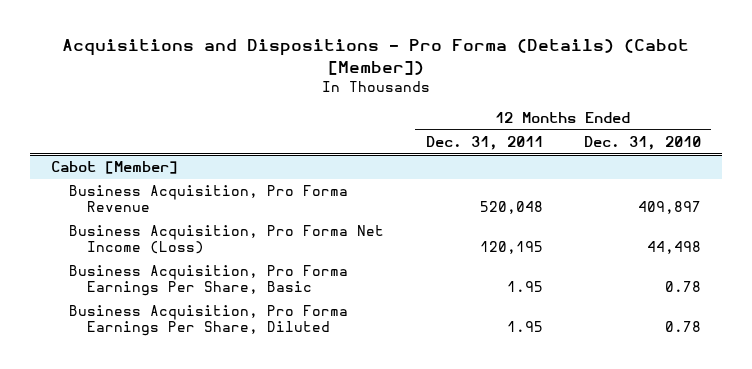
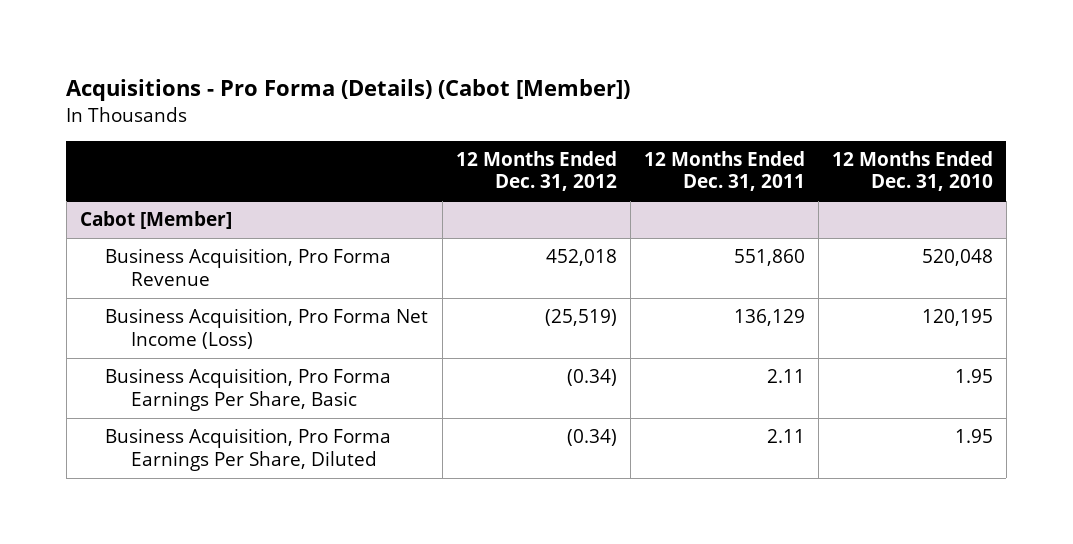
[61,39,689,75] Acquisitions and Dispositions - Pro Forma (Details) (Cabot [Member]) -> [66,78,631,101] Acquisitions - Pro Forma (Details) (Cabot [Member])
none -> [455,151,617,192] 12 Months Ended Dec. 31, 2012
[479,201,543,215] 520,048 -> [733,249,805,267] 551,860
[638,201,702,215] 409,897 -> [921,249,993,267] 520,048
[479,241,543,255] 120,195 -> [733,309,805,327] 136,129
[647,241,702,255] 44,498 -> [921,309,993,327] 120,195
[506,281,543,293] 1.95 -> [766,369,805,384] 2.11
[665,281,702,293] 0.78 -> [954,369,993,384] 1.95
[506,321,543,333] 1.95 -> [766,429,805,444] 2.11
[665,321,702,333] 0.78 -> [954,429,993,444] 1.95

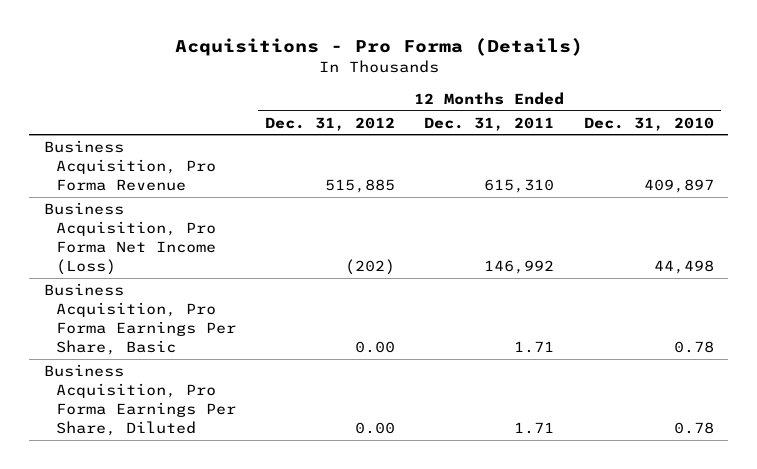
[66,78,631,101] Acquisitions - Pro Forma (Details) (Cabot [Member]) -> [174,37,583,56] Acquisitions - Pro Forma (Details)
[79,211,232,230] Cabot [Member] -> none
[545,249,617,267] 452,018 -> [325,179,396,194] 515,885
[733,249,805,267] 551,860 -> [484,179,555,194] 615,310
[921,249,993,267] 520,048 -> [643,179,714,194] 409,897
[544,309,617,327] (25,519) -> [345,259,396,276] (202)
[733,309,805,327] 136,129 -> [484,260,555,275] 146,992
[921,309,993,327] 120,195 -> [653,260,714,275] 44,498
[566,369,617,387] (0.34) -> [355,341,396,354] 0.00
[766,369,805,384] 2.11 -> [514,341,555,354] 1.71
[954,369,993,384] 1.95 -> [673,341,714,354] 0.78
[566,429,617,447] (0.34) -> [355,422,396,435] 0.00
[766,429,805,444] 2.11 -> [514,422,555,435] 1.71
[954,429,993,444] 1.95 -> [673,422,714,435] 0.78

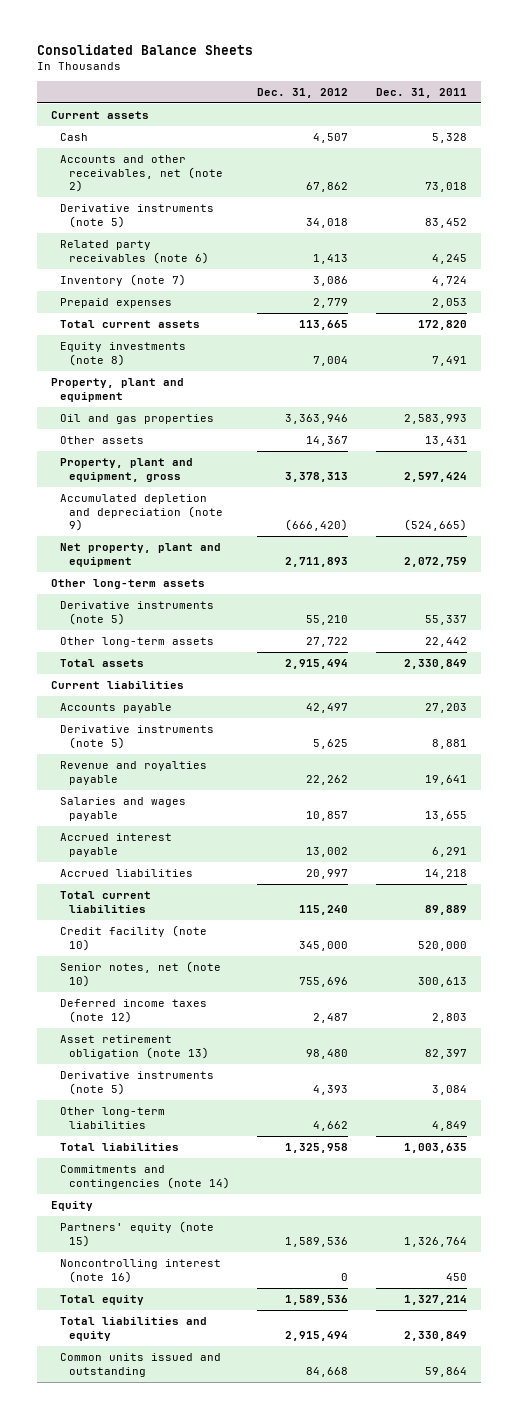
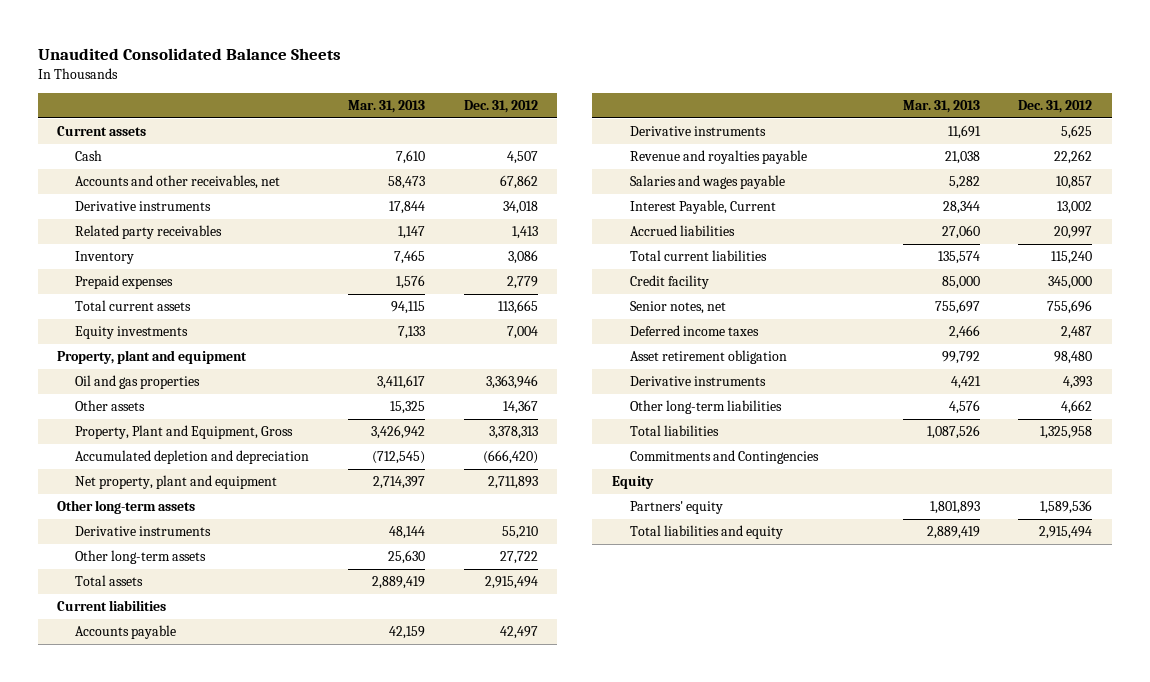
[37,43,254,55] Consolidated Balance Sheets -> [37,47,341,60] Unaudited Consolidated Balance Sheets
[375,87,467,98] Dec. 31, 2011 -> none
none -> [348,100,426,114] Mar. 31, 2013
[59,155,223,193] Accounts and other receivables, net (note 2) -> [75,175,281,190] Accounts and other receivables, net
[59,204,214,228] Derivative instruments (note 5) -> [75,201,212,212] Derivative instruments
[59,240,209,264] Related party receivables (note 6) -> [75,225,223,240] Related party receivables
[59,274,186,287] Inventory (note 7) -> [75,251,135,265] Inventory
[59,342,186,366] Equity investments (note 8) -> [75,326,189,340] Equity investments
[59,458,193,482] Property, plant and equipment, gross -> [75,425,294,440] Property, Plant and Equipment, Gross
[59,494,223,532] Accumulated depletion and depreciation (note 9) -> [75,450,310,465] Accumulated depletion and depreciation
[59,601,214,625] Derivative instruments (note 5) -> [75,526,212,537] Derivative instruments
[59,725,214,749] Derivative instruments (note 5) -> [630,126,767,137] Derivative instruments
[59,833,172,857] Accrued interest payable -> [630,200,777,215] Interest Payable, Current
[59,925,207,951] Credit facility (note 10) -> [630,275,710,290] Credit facility
[59,961,221,987] Senior notes, net (note 10) -> [630,301,727,315] Senior notes, net
[59,999,207,1023] Deferred income taxes (note 12) -> [630,325,760,337] Deferred income taxes
[59,1035,209,1059] Asset retirement obligation (note 13) -> [630,350,788,365] Asset retirement obligation
[59,1071,214,1095] Derivative instruments (note 5) -> [630,376,767,387] Derivative instruments
[59,1165,230,1189] Commitments and contingencies (note 14) -> [630,450,820,465] Commitments and Contingencies
[59,1259,221,1283] Noncontrolling interest (note 16) -> none
[59,1295,144,1306] Total equity -> none
[59,1221,214,1247] Partners' equity (note 15) -> [630,501,724,515] Partners' equity
[59,1353,221,1377] Common units issued and outstanding -> none

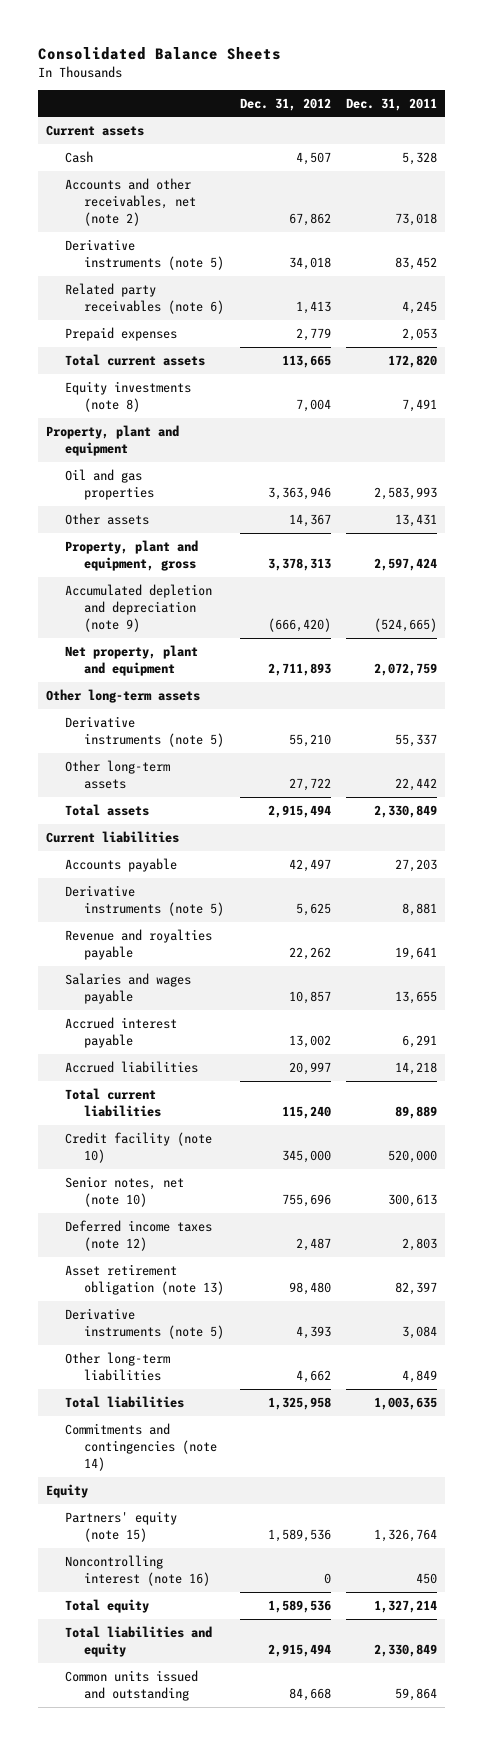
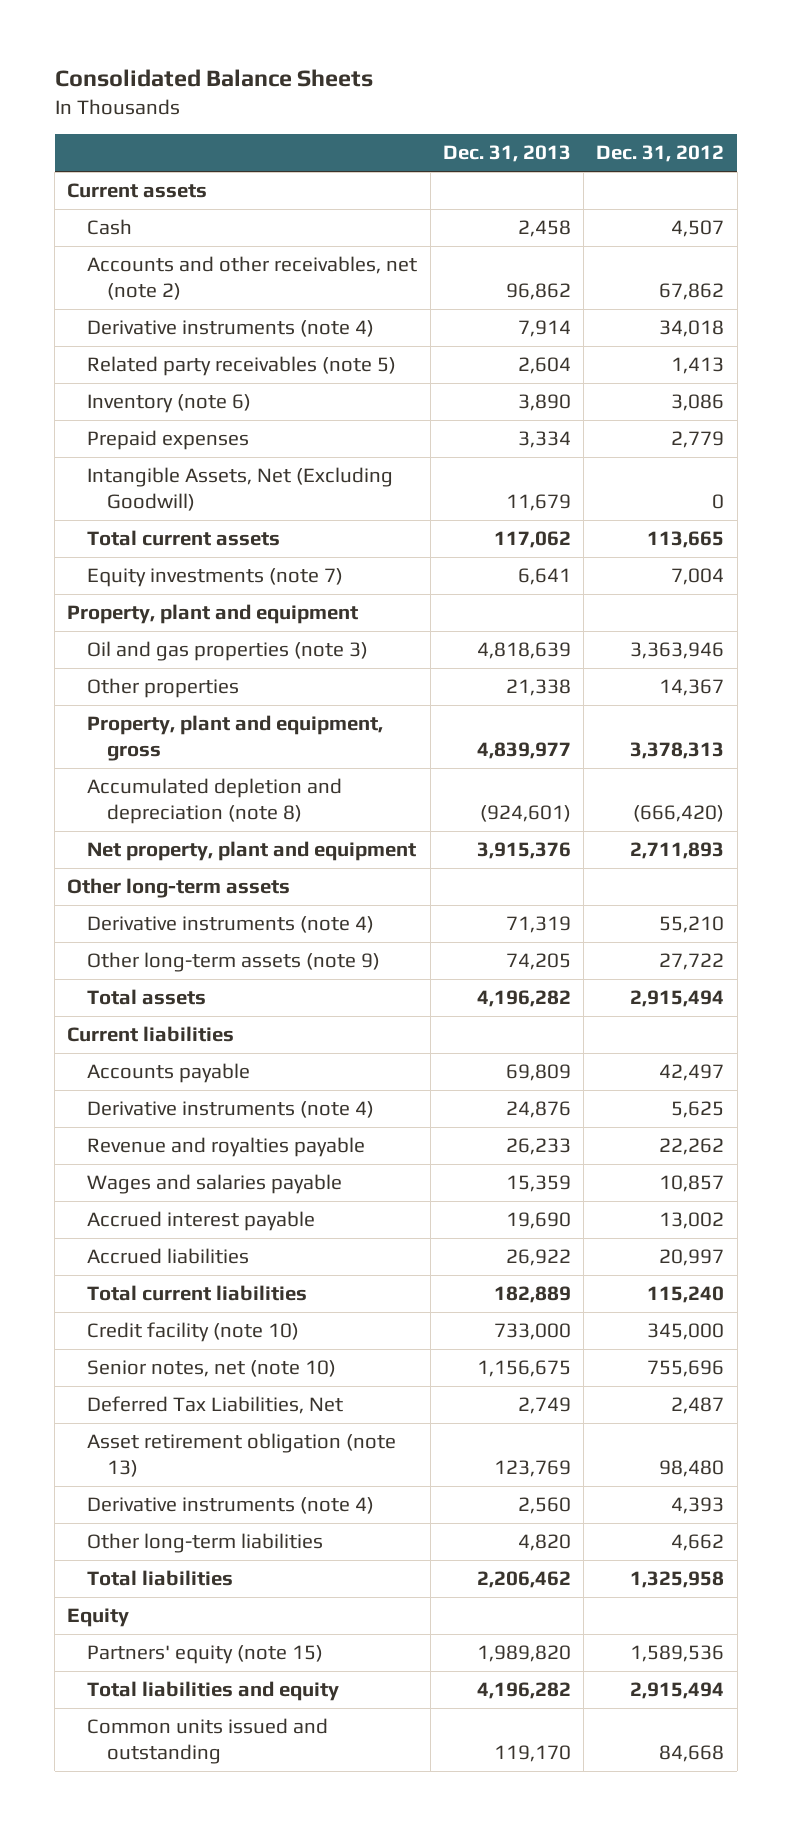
[346,97,438,111] Dec. 31, 2011 -> none
none -> [442,145,571,163] Dec. 31, 2013
[65,238,225,271] Derivative instruments (note 5) -> [87,320,375,338] Derivative instruments (note 4)
[65,282,225,315] Related party receivables (note 6) -> [87,356,397,377] Related party receivables (note 5)
none -> [87,394,252,414] Inventory (note 6)
none -> [87,467,394,511] Intangible Assets, Net (Excluding Goodwill)
[65,380,192,413] Equity investments (note 8) -> [87,568,344,588] Equity investments (note 7)
[65,468,155,501] Oil and gas properties -> [87,641,369,662] Oil and gas properties (note 3)
[65,512,150,525] Other assets -> [87,678,240,699] Other properties
[65,583,213,633] Accumulated depletion and depreciation (note 9) -> [87,778,343,824] Accumulated depletion and depreciation (note 8)
[65,715,225,748] Derivative instruments (note 5) -> [87,916,375,934] Derivative instruments (note 4)
[65,759,171,790] Other long-term assets -> [87,952,381,973] Other long-term assets (note 9)
[65,884,225,917] Derivative instruments (note 5) -> [87,1101,375,1119] Derivative instruments (note 4)
[65,972,192,1005] Salaries and wages payable -> [87,1174,343,1195] Wages and salaries payable
[65,1219,213,1252] Deferred income taxes (note 12) -> [87,1396,344,1415] Deferred Tax Liabilities, Net
[65,1307,225,1340] Derivative instruments (note 5) -> [87,1497,375,1515] Derivative instruments (note 4)
[65,1422,218,1472] Commitments and contingencies (note 14) -> none
[65,1554,211,1587] Noncontrolling interest (note 16) -> none
[65,1598,150,1613] Total equity -> none

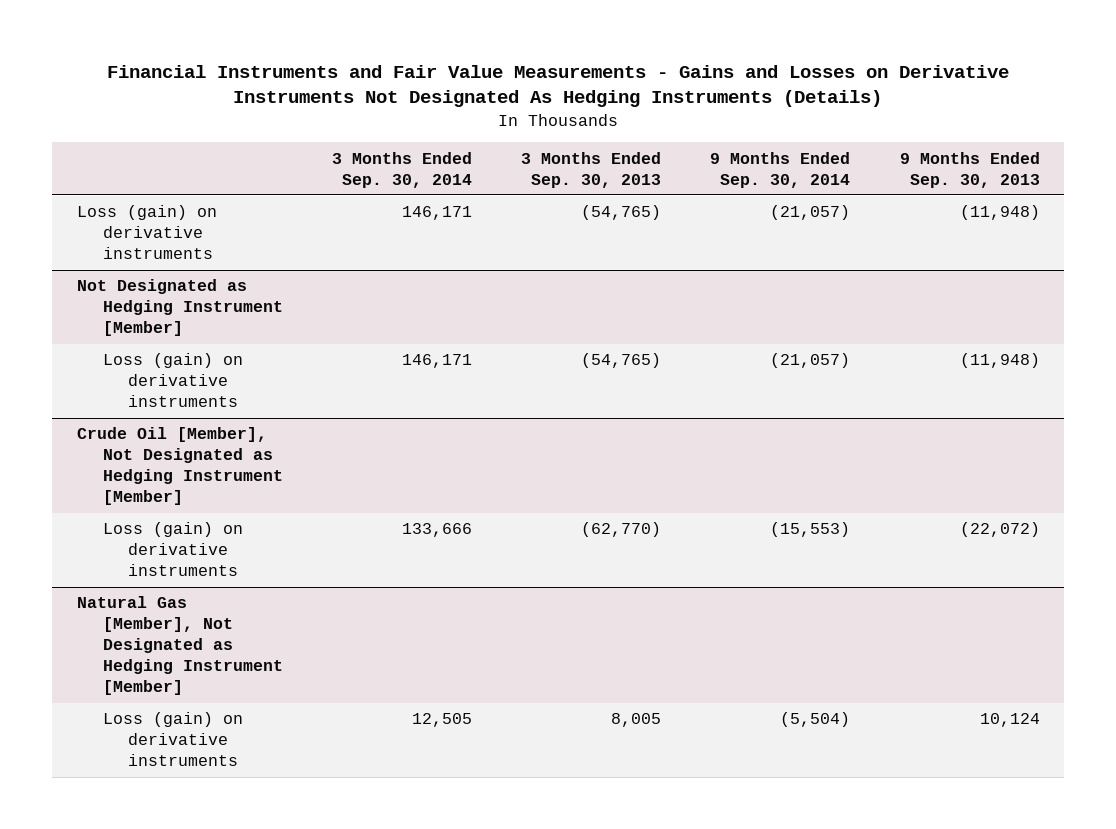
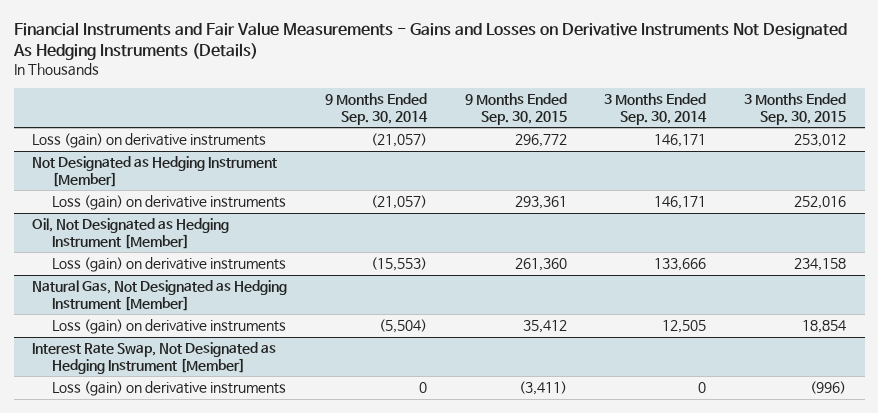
[521,151,662,188] 3 Months Ended Sep. 30, 2013 -> none
[899,151,1040,188] 9 Months Ended Sep. 30, 2013 -> none
none -> [464,92,567,125] 9 Months Ended Sep. 30, 2015
none -> [743,92,846,125] 3 Months Ended Sep. 30, 2015
[76,427,283,506] Crude Oil [Member], Not Designated as Hedging Instrument [Member] -> [32,218,230,249] Oil, Not Designated as Hedging Instrument [Member]
[76,596,283,696] Natural Gas [Member], Not Designated as Hedging Instrument [Member] -> [32,280,288,311] Natural Gas, Not Designated as Hedging Instrument [Member]
none -> [32,342,277,374] Interest Rate Swap, Not Designated as Hedging Instrument [Member]
none -> [51,381,286,397] Loss (gain) on derivative instruments

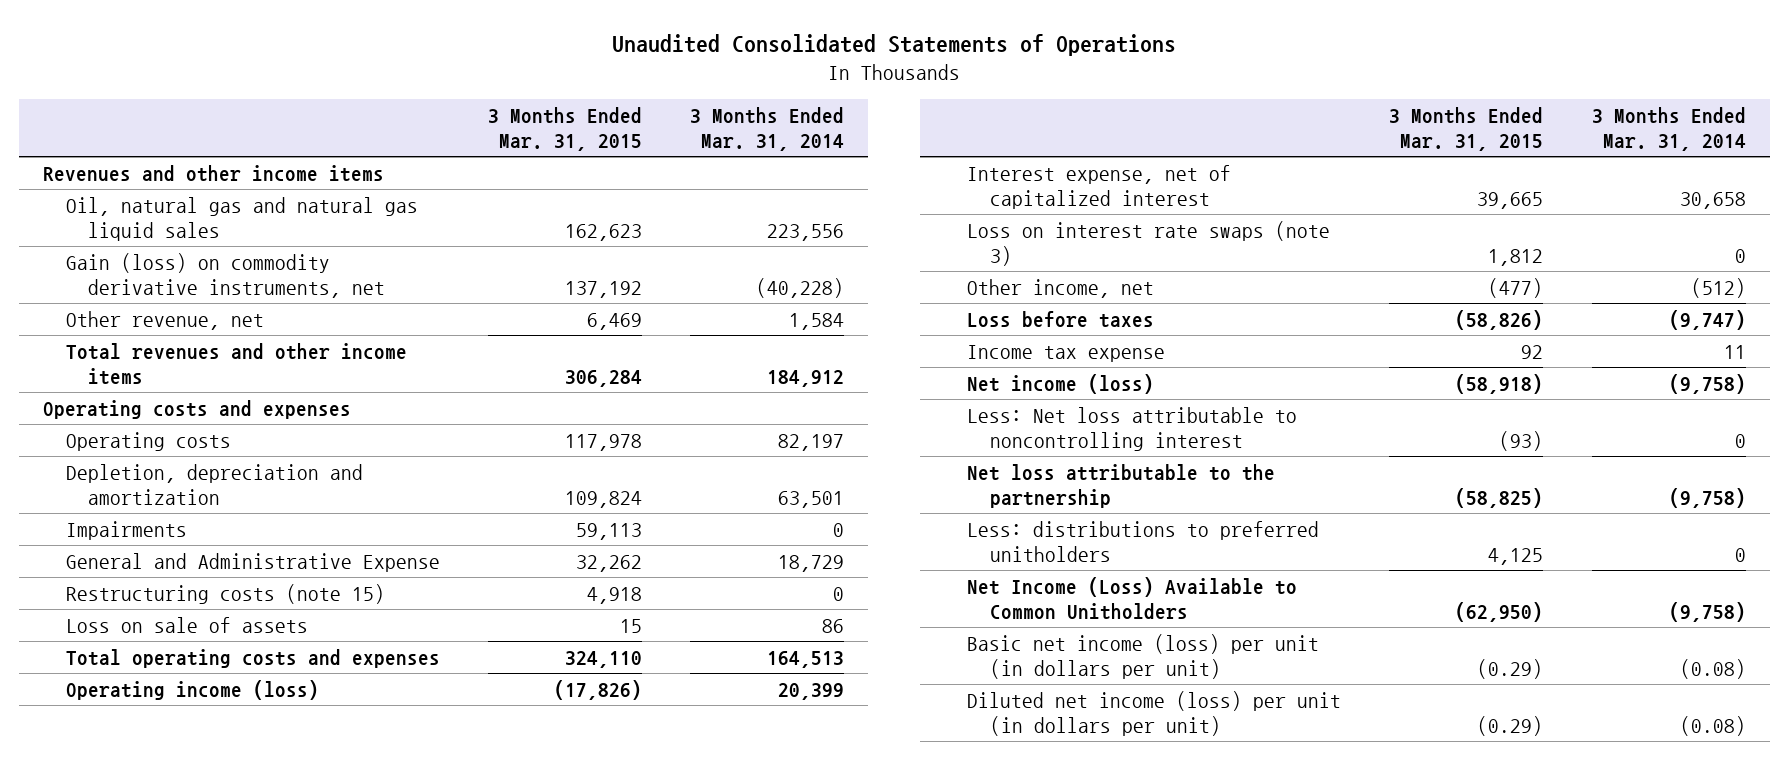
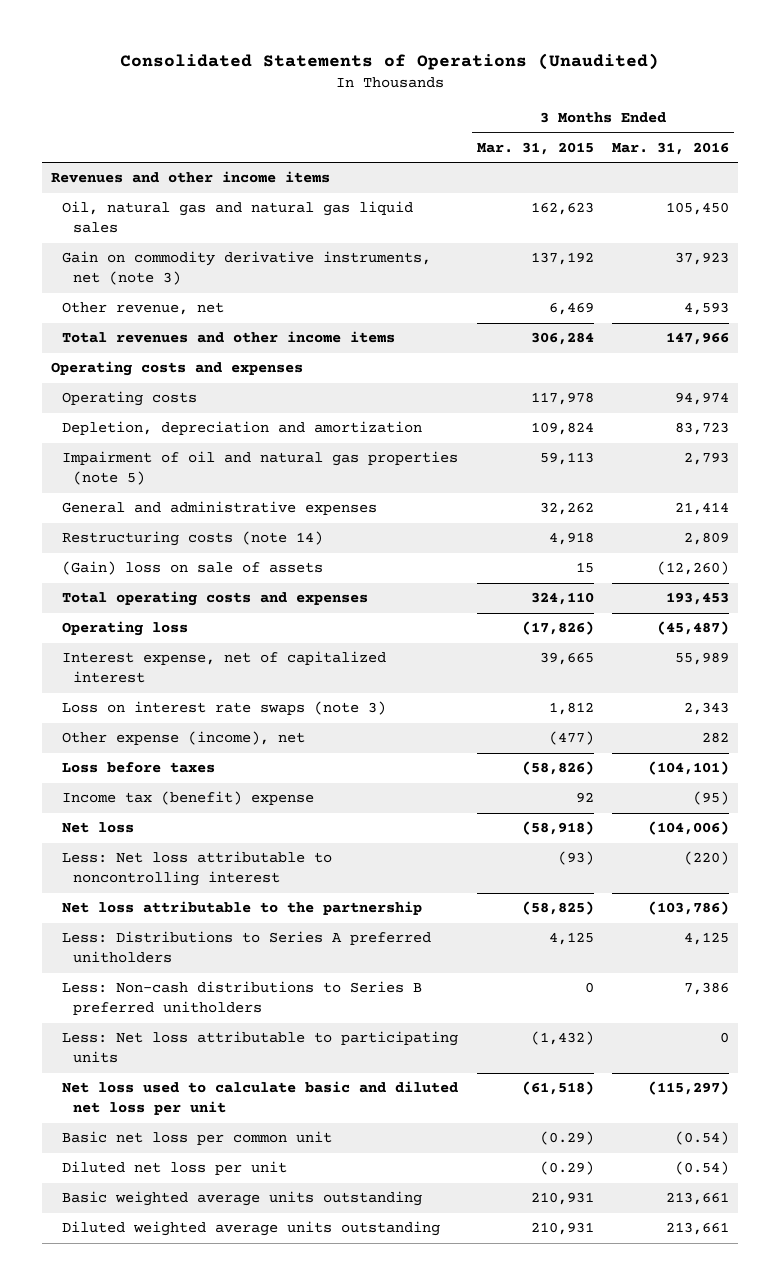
[612,33,1177,56] Unaudited Consolidated Statements of Operations -> [120,53,660,71] Consolidated Statements of Operations (Unaudited)
[690,106,845,151] 3 Months Ended Mar. 31, 2014 -> none
none -> [611,141,729,155] Mar. 31, 2016
[65,252,386,298] Gain (loss) on commodity derivative instruments, net -> [62,251,432,286] Gain on commodity derivative instruments, net (note 3)
[65,520,187,540] Impairments -> [62,451,459,486] Impairment of oil and natural gas properties (note 5)
[65,552,440,572] General and Administrative Expense -> [62,501,378,516] General and administrative expenses
[65,583,385,604] Restructuring costs (note 15) -> [62,531,324,547] Restructuring costs (note 14)
[65,616,308,633] Loss on sale of assets -> [62,561,324,576] (Gain) loss on sale of assets
[65,679,319,700] Operating income (loss) -> [62,621,189,637] Operating loss
[967,278,1155,298] Other income, net -> [62,731,306,746] Other expense (income), net
[967,344,1166,362] Income tax expense -> [62,791,315,806] Income tax (benefit) expense
[967,373,1155,394] Net income (loss) -> [62,822,135,834] Net loss
[967,576,1298,620] Net Income (Loss) Available to Common Unitholders -> none
[967,520,1320,562] Less: distributions to preferred unitholders -> [62,931,432,964] Less: Distributions to Series A preferred unitholders
none -> [62,981,423,1016] Less: Non-cash distributions to Series B preferred unitholders
none -> [62,1031,459,1064] Less: Net loss attributable to participating units
none -> [62,1081,459,1116] Net loss used to calculate basic and diluted net loss per unit
[967,633,1320,679] Basic net income (loss) per unit (in dollars per unit) -> [62,1131,333,1146] Basic net loss per common unit
[967,690,1342,736] Diluted net income (loss) per unit (in dollars per unit) -> [62,1161,288,1176] Diluted net loss per unit
none -> [62,1191,423,1207] Basic weighted average units outstanding
none -> [62,1221,441,1237] Diluted weighted average units outstanding

